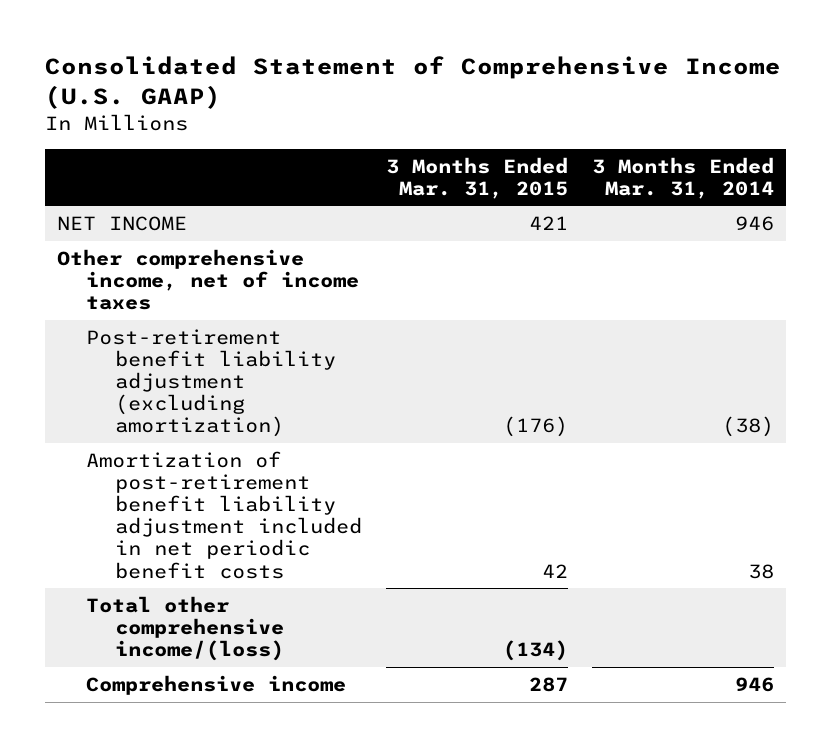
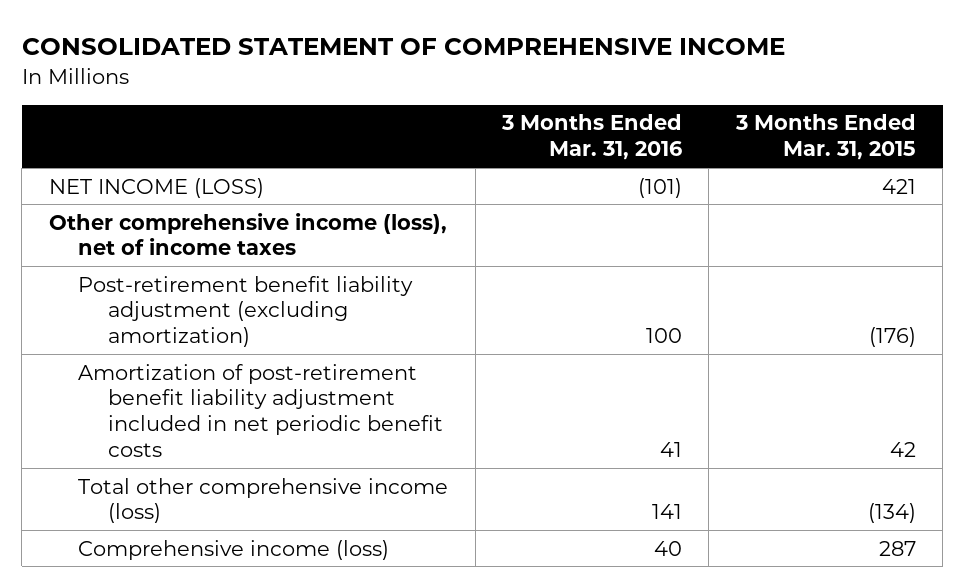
[44,56,781,110] Consolidated Statement of Comprehensive Income (U.S. GAAP) -> [21,37,785,55] CONSOLIDATED STATEMENT OF COMPREHENSIVE INCOME
[592,156,775,199] 3 Months Ended Mar. 31, 2014 -> none
none -> [501,114,683,161] 3 Months Ended Mar. 31, 2016
[57,215,188,231] NET INCOME -> [48,177,264,198] NET INCOME (LOSS)
[57,248,360,311] Other comprehensive income, net of income taxes -> [48,212,447,256] Other comprehensive income (loss), net of income taxes
[86,595,285,662] Total other comprehensive income/(loss) -> [78,477,449,524] Total other comprehensive income (loss)
[86,674,347,695] Comprehensive income -> [78,539,390,560] Comprehensive income (loss)

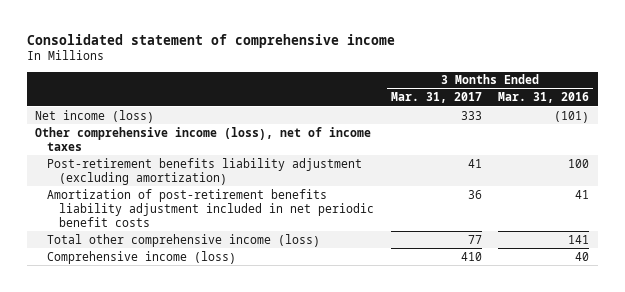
[21,37,785,55] CONSOLIDATED STATEMENT OF COMPREHENSIVE INCOME -> [26,33,395,48] Consolidated statement of comprehensive income
[734,114,916,161] 3 Months Ended Mar. 31, 2015 -> none
none -> [390,92,482,104] Mar. 31, 2017
[48,177,264,198] NET INCOME (LOSS) -> [35,109,155,123] Net income (loss)
[78,275,414,348] Post-retirement benefit liability adjustment (excluding amortization) -> [47,157,363,185] Post-retirement benefits liability adjustment (excluding amortization)
[78,363,443,458] Amortization of post-retirement benefit liability adjustment included in net periodic benefit costs -> [47,188,375,227] Amortization of post-retirement benefits liability adjustment included in net periodic benefit costs

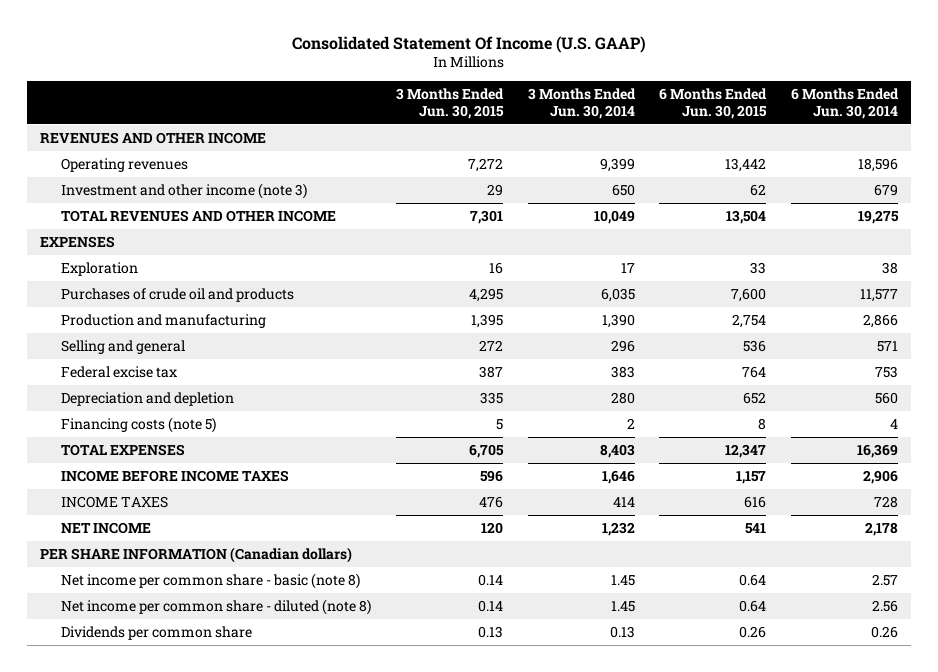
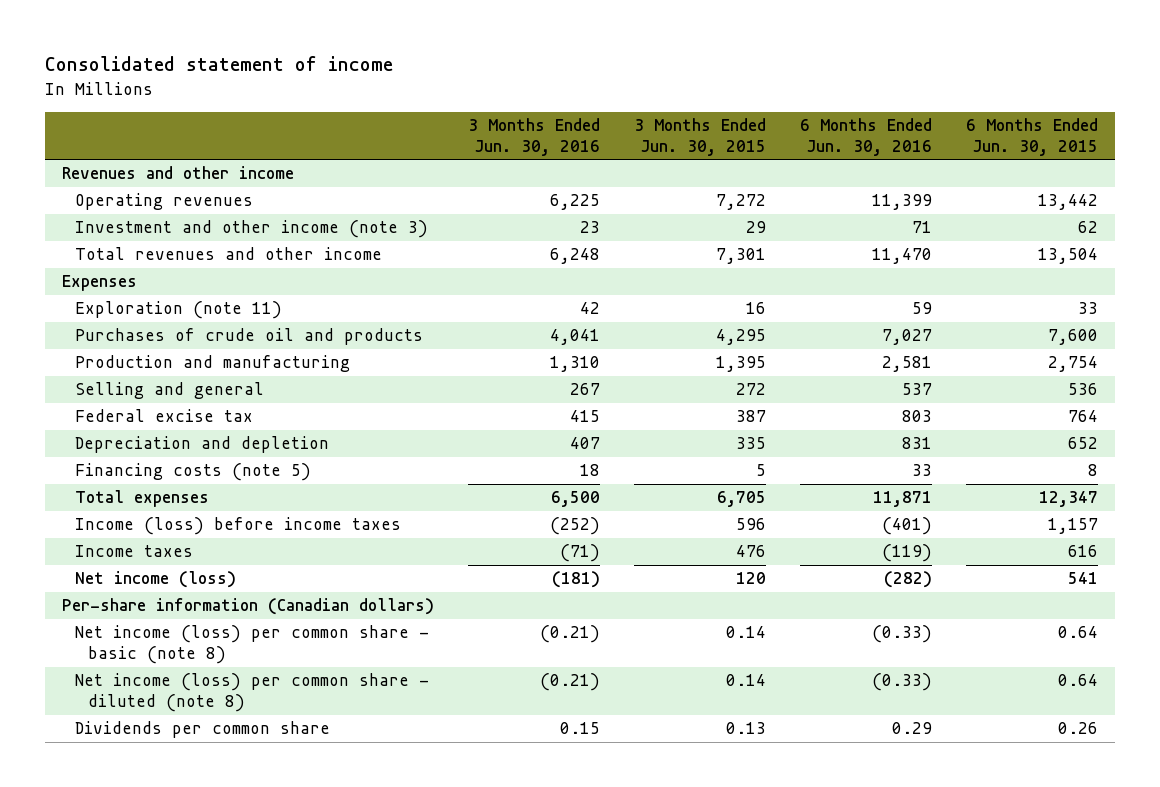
[291,35,646,53] Consolidated Statement Of Income (U.S. GAAP) -> [44,56,393,72] Consolidated statement of income
[527,88,636,119] 3 Months Ended Jun. 30, 2014 -> none
[791,88,900,119] 6 Months Ended Jun. 30, 2014 -> none
none -> [467,118,600,156] 3 Months Ended Jun. 30, 2016
none -> [800,118,933,156] 6 Months Ended Jun. 30, 2016
[39,131,266,144] REVENUES AND OTHER INCOME -> [61,166,294,180] Revenues and other income
[61,209,337,222] TOTAL REVENUES AND OTHER INCOME -> [75,247,383,261] Total revenues and other income
[39,235,115,248] EXPENSES -> [61,275,137,292] Expenses
[61,261,139,276] Exploration -> [75,301,283,320] Exploration (note 11)
[61,443,186,456] TOTAL EXPENSES -> [75,490,210,508] Total expenses
[61,469,290,482] INCOME BEFORE INCOME TAXES -> [75,517,402,536] Income (loss) before income taxes
[61,495,169,508] INCOME TAXES -> [75,545,194,558] Income taxes
[61,521,152,534] NET INCOME -> [75,571,237,589] Net income (loss)
[39,546,352,563] PER SHARE INFORMATION (Canadian dollars) -> [61,598,434,616] Per-share information (Canadian dollars)
[61,572,361,589] Net income per common share - basic (note 8) -> [75,625,430,665] Net income (loss) per common share - basic (note 8)
[61,598,372,615] Net income per common share - diluted (note 8) -> [75,673,430,713] Net income (loss) per common share - diluted (note 8)

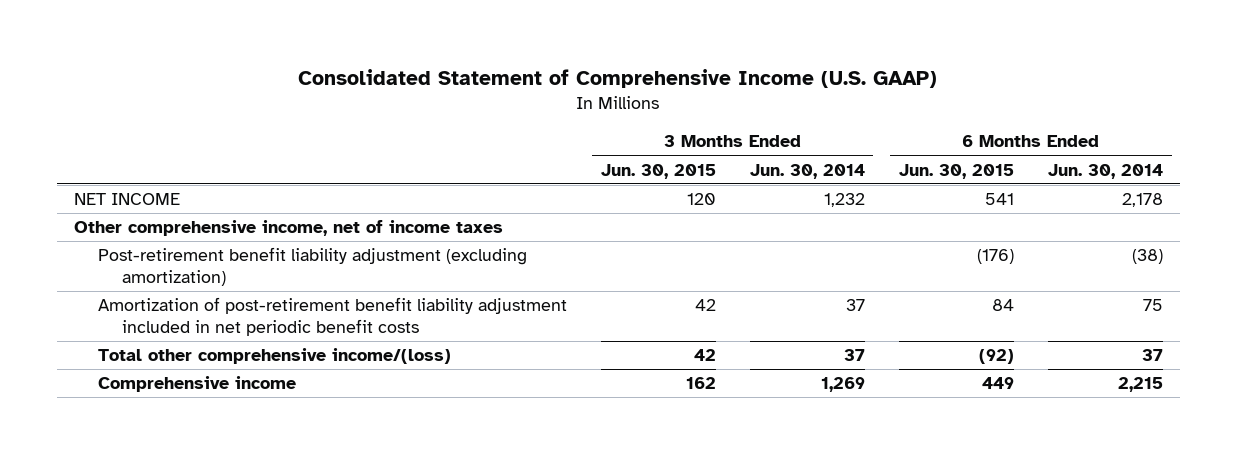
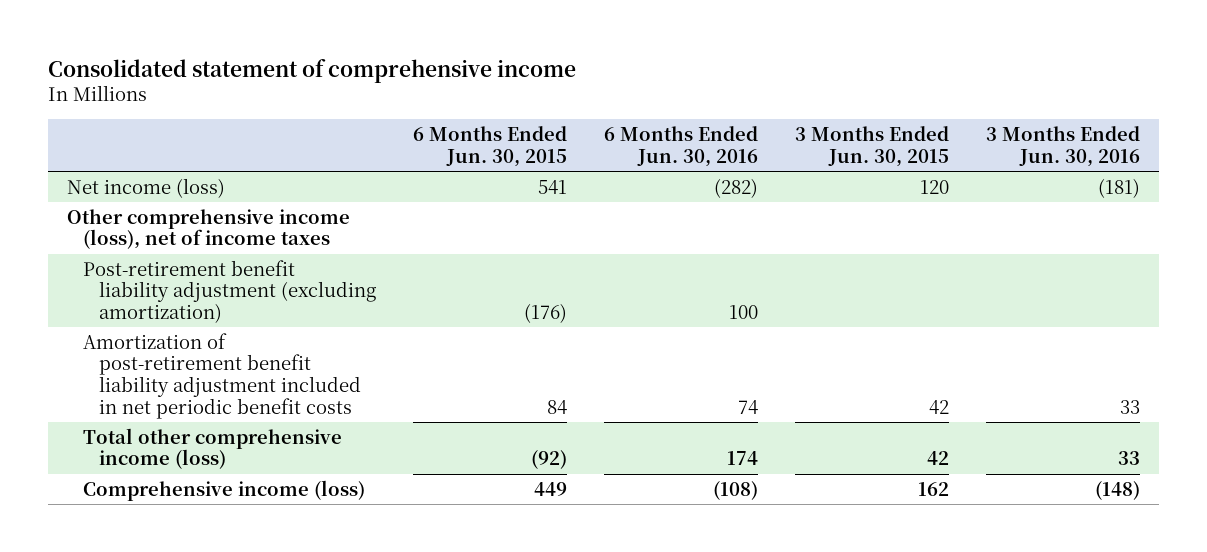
[298,68,938,88] Consolidated Statement of Comprehensive Income (U.S. GAAP) -> [48,58,577,83] Consolidated statement of comprehensive income
[749,163,865,179] Jun. 30, 2014 -> none
[1048,163,1164,179] Jun. 30, 2014 -> none
none -> [604,126,759,167] 6 Months Ended Jun. 30, 2016
none -> [986,126,1141,167] 3 Months Ended Jun. 30, 2016
[73,193,180,206] NET INCOME -> [66,177,225,198] Net income (loss)
[73,220,503,237] Other comprehensive income, net of income taxes -> [66,208,350,250] Other comprehensive income (loss), net of income taxes
[97,348,451,365] Total other comprehensive income/(loss) -> [82,427,342,470] Total other comprehensive income (loss)
[97,376,296,393] Comprehensive income -> [82,479,365,501] Comprehensive income (loss)

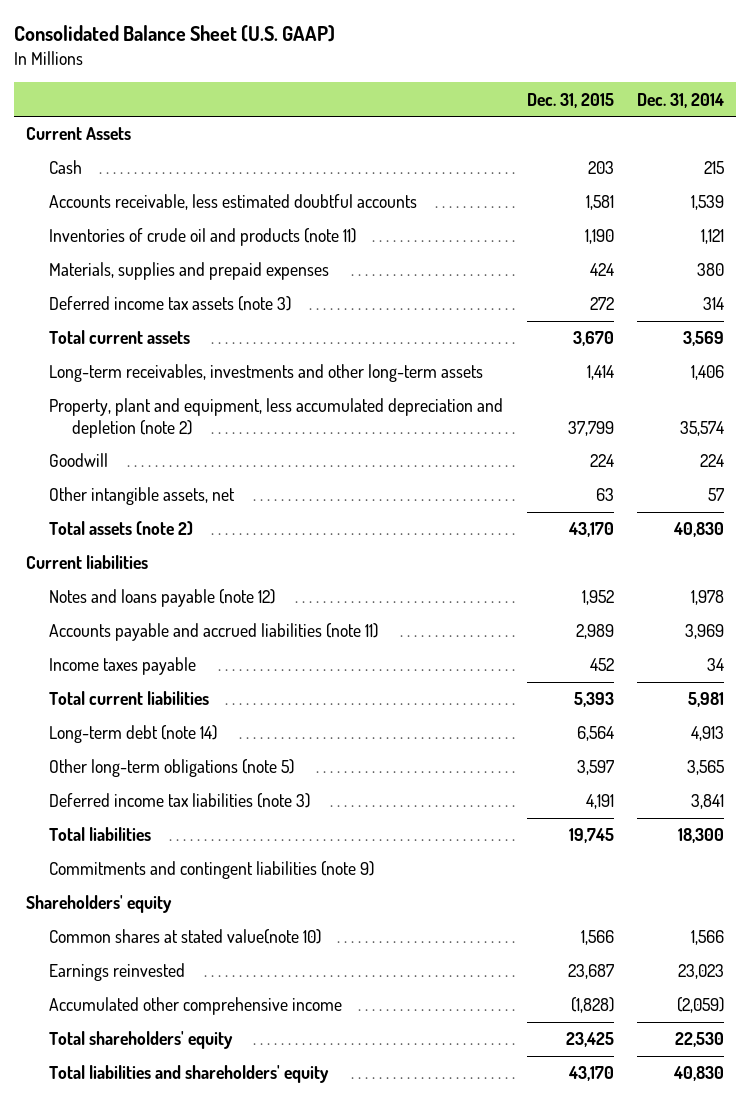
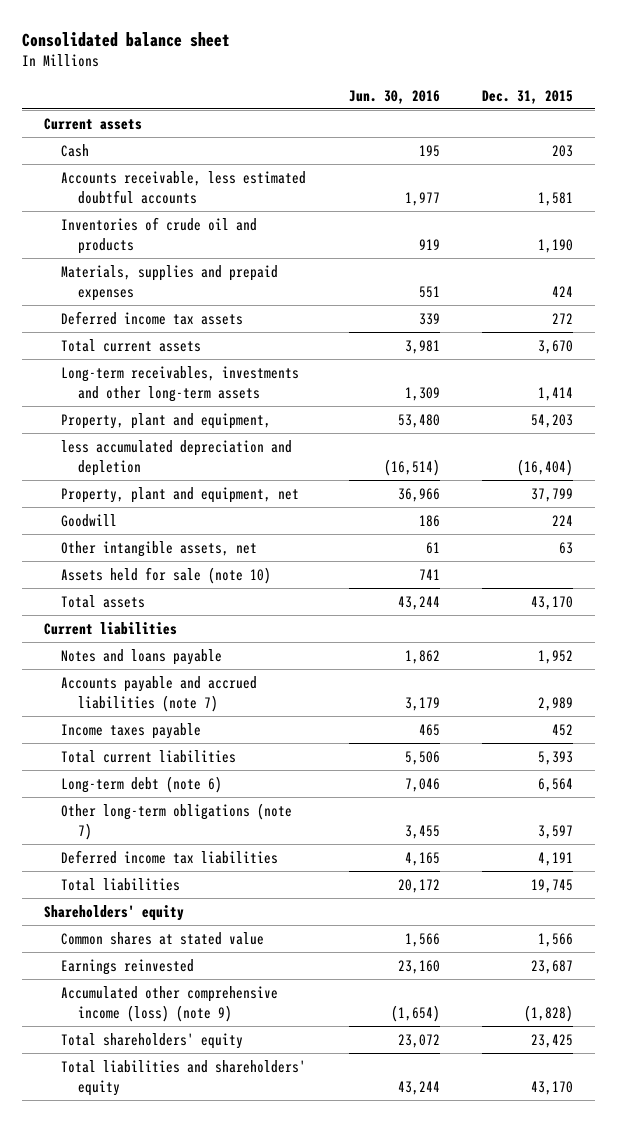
[14,25,336,43] Consolidated Balance Sheet (U.S. GAAP) -> [22,31,231,47] Consolidated balance sheet
[637,92,725,108] Dec. 31, 2014 -> none
none -> [348,89,440,104] Jun. 30, 2016
[25,127,131,141] Current Assets -> [43,118,142,131] Current assets
[49,228,357,247] Inventories of crude oil and products (note 11) -> [60,217,257,254] Inventories of crude oil and products
[49,296,292,312] Deferred income tax assets (note 3) -> [60,311,243,326] Deferred income tax assets
none -> [60,413,271,430] Property, plant and equipment,
none -> [60,440,292,476] less accumulated depreciation and depletion
[49,398,504,438] Property, plant and equipment, less accumulated depreciation and depletion (note 2) -> [60,487,299,504] Property, plant and equipment, net
none -> [60,567,271,585] Assets held for sale (note 10)
[49,521,194,536] Total assets (note 2) -> [60,595,145,609] Total assets
[49,589,276,608] Notes and loans payable (note 12) -> [60,649,222,666] Notes and loans payable
[49,623,379,642] Accounts payable and accrued liabilities (note 11) -> [60,676,257,712] Accounts payable and accrued liabilities (note 7)
[49,725,218,744] Long-term debt (note 14) -> [60,776,222,794] Long-term debt (note 6)
[49,759,295,778] Other long-term obligations (note 5) -> [60,803,292,840] Other long-term obligations (note 7)
[49,793,311,809] Deferred income tax liabilities (note 3) -> [60,850,278,865] Deferred income tax liabilities
[49,861,375,880] Commitments and contingent liabilities (note 9) -> none
[49,929,322,945] Common shares at stated value(note 10) -> [60,932,264,946] Common shares at stated value
[49,997,343,1016] Accumulated other comprehensive income -> [60,986,278,1022] Accumulated other comprehensive income (loss) (note 9)

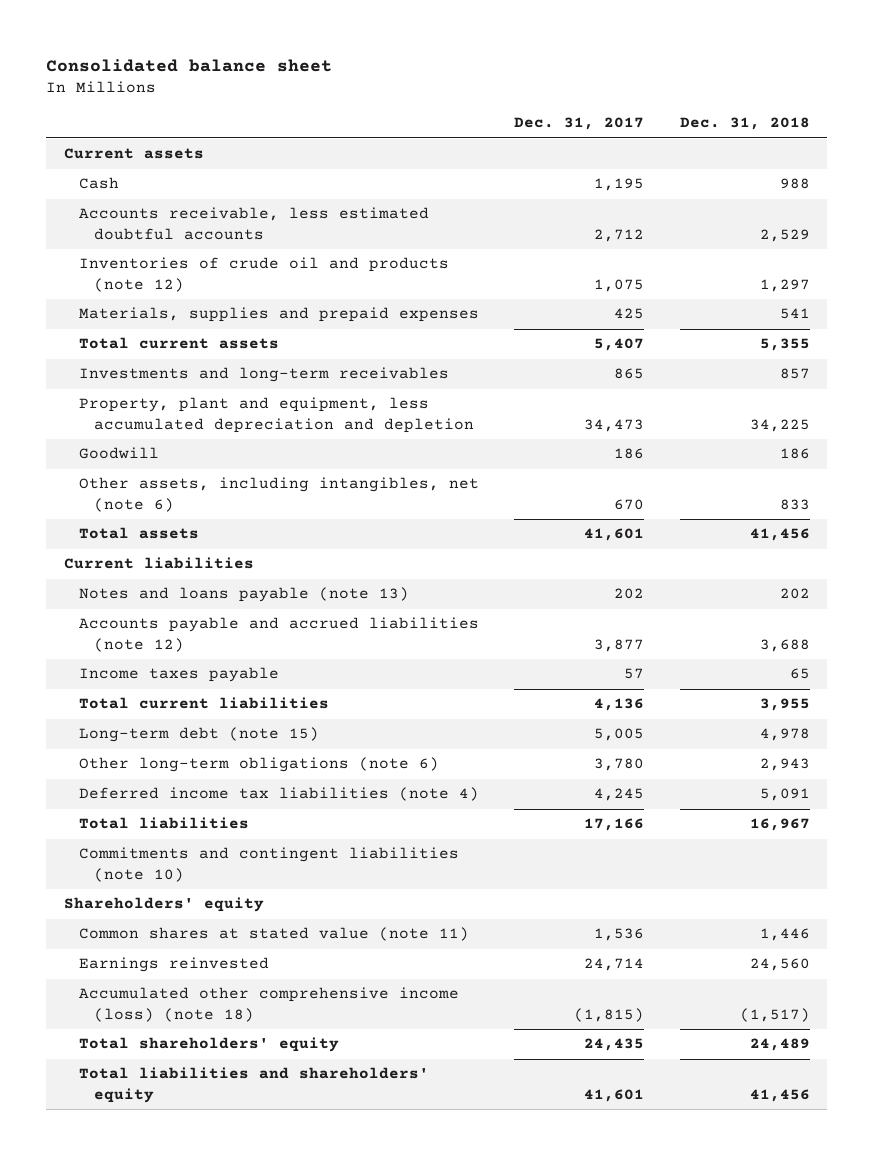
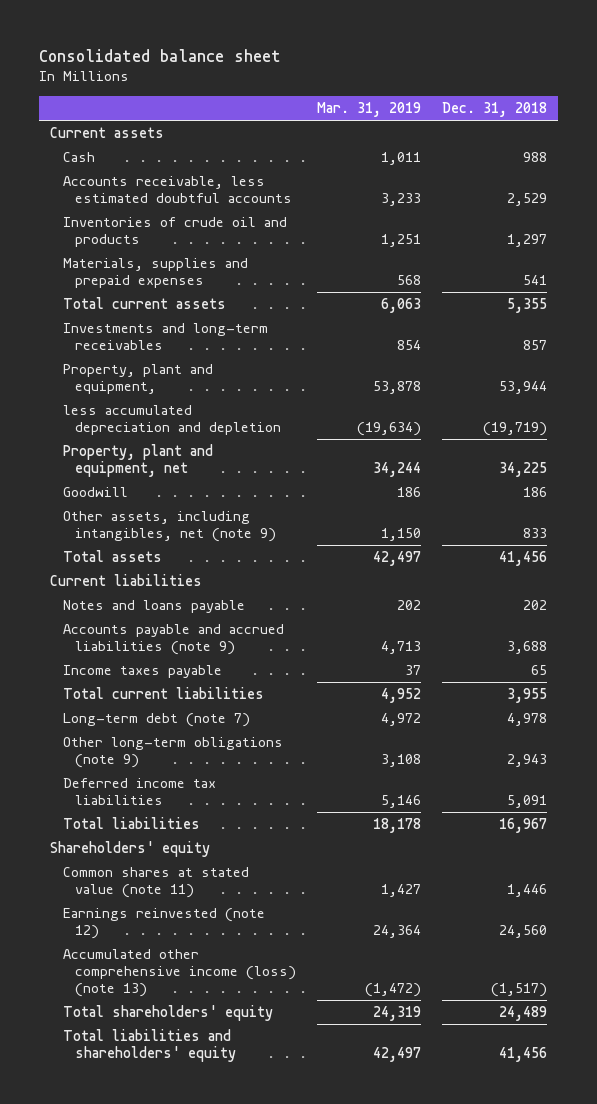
[514,117,645,131] Dec. 31, 2017 -> none
none -> [317,102,422,118] Mar. 31, 2019
[79,257,450,292] Inventories of crude oil and products (note 12) -> [62,217,287,247] Inventories of crude oil and products
none -> [62,364,213,394] Property, plant and equipment,
none -> [62,405,282,435] less accumulated depreciation and depletion
[79,397,475,433] Property, plant and equipment, less accumulated depreciation and depletion -> [62,444,213,477] Property, plant and equipment, net
[79,477,480,512] Other assets, including intangibles, net (note 6) -> [62,511,277,542] Other assets, including intangibles, net (note 9)
[79,587,410,603] Notes and loans payable (note 13) -> [62,600,245,614] Notes and loans payable
[79,617,480,652] Accounts payable and accrued liabilities (note 12) -> [62,624,284,655] Accounts payable and accrued liabilities (note 9)
[79,727,320,743] Long-term debt (note 15) -> [62,713,250,728] Long-term debt (note 7)
[79,757,440,773] Other long-term obligations (note 6) -> [62,737,283,768] Other long-term obligations (note 9)
[79,787,480,802] Deferred income tax liabilities (note 4) -> [62,778,216,805] Deferred income tax liabilities
[79,847,460,882] Commitments and contingent liabilities (note 10) -> none
[79,957,270,973] Earnings reinvested -> [62,908,265,939] Earnings reinvested (note 12)
[79,987,460,1022] Accumulated other comprehensive income (loss) (note 18) -> [62,949,297,997] Accumulated other comprehensive income (loss) (note 13)

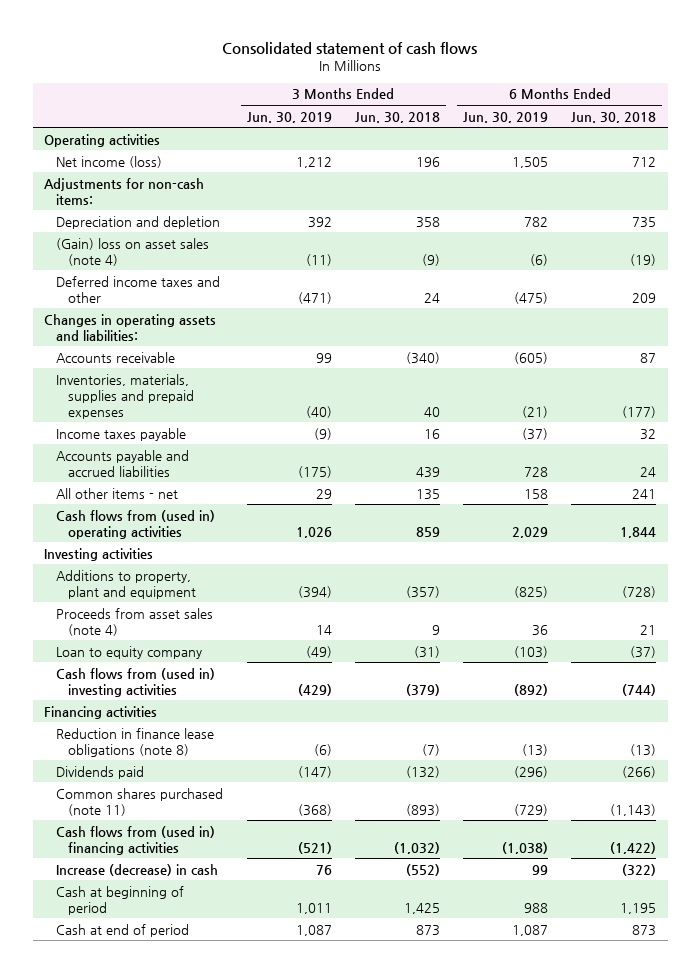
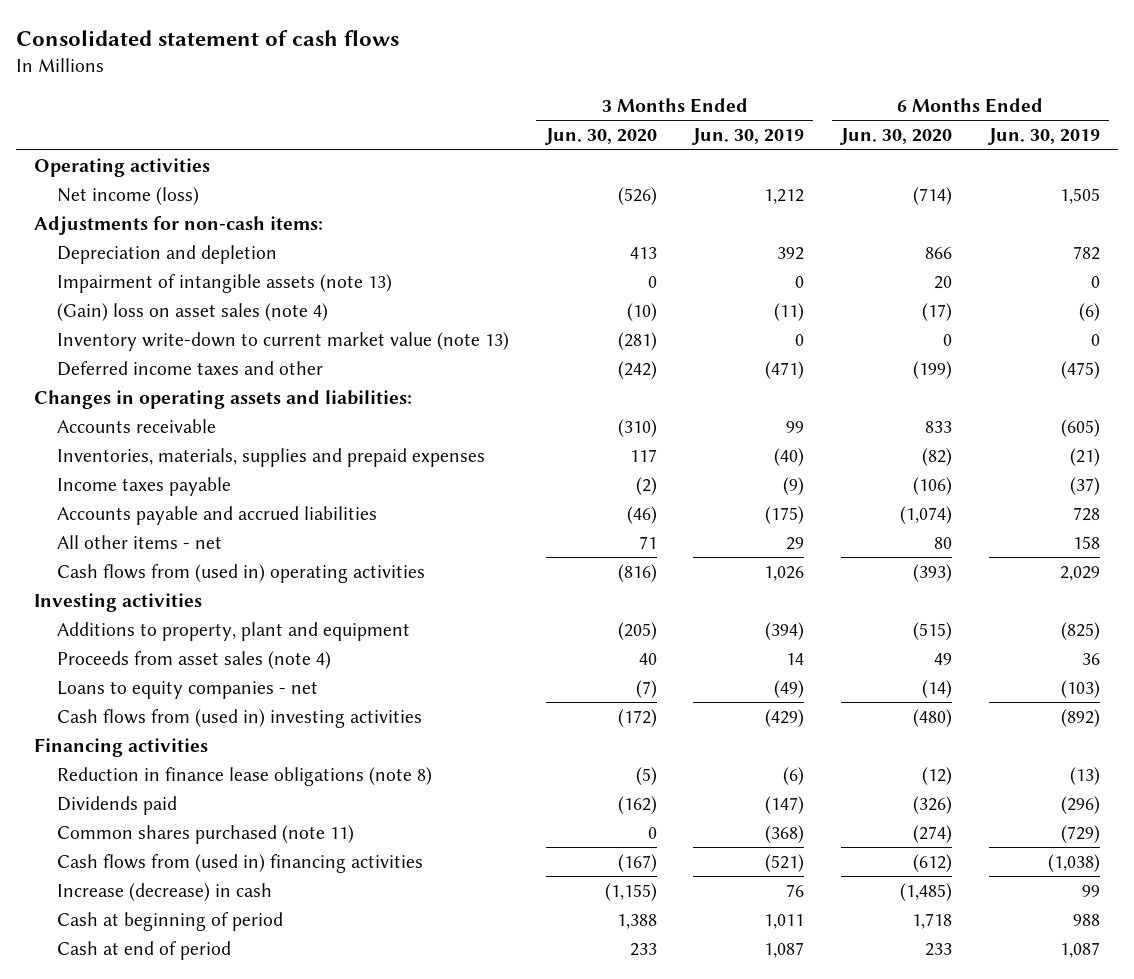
[354,111,440,123] Jun. 30, 2018 -> none
[571,111,657,123] Jun. 30, 2018 -> none
none -> [544,128,657,146] Jun. 30, 2020
none -> [840,128,953,146] Jun. 30, 2020
none -> [56,273,392,293] Impairment of intangible assets (note 13)
none -> [56,331,509,351] Inventory write-down to current market value (note 13)
[56,645,203,659] Loan to equity company -> [56,680,318,699] Loans to equity companies - net

